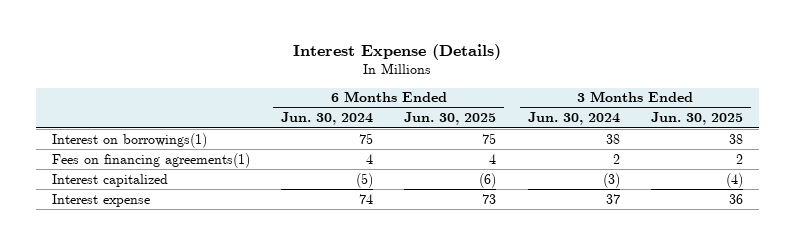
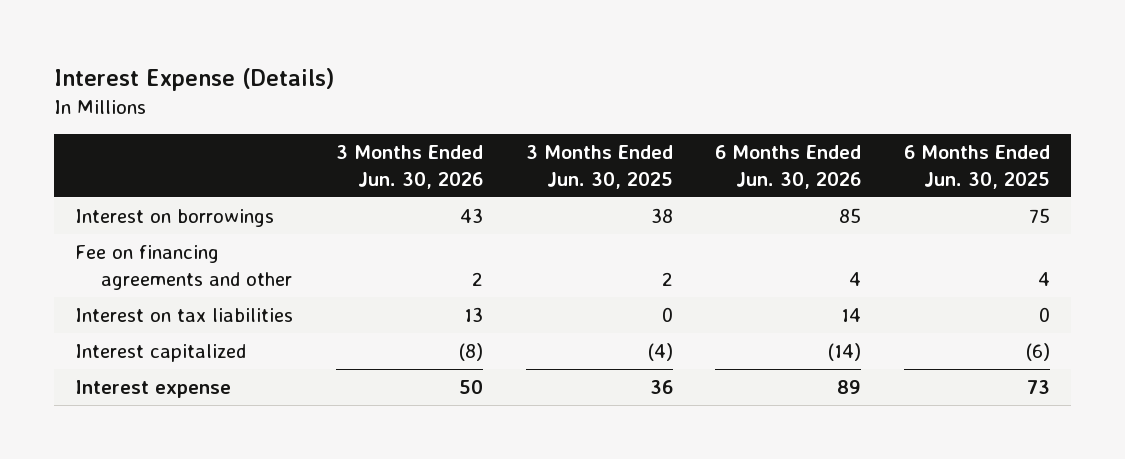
[280,112,373,126] Jun. 30, 2024 -> none
[527,112,620,126] Jun. 30, 2024 -> none
none -> [335,145,483,190] 3 Months Ended Jun. 30, 2026
none -> [715,145,862,190] 6 Months Ended Jun. 30, 2026
[51,132,207,148] Interest on borrowings(1) -> [75,208,275,227] Interest on borrowings
[51,152,250,168] Fees on financing agreements(1) -> [75,244,292,290] Fee on financing agreements and other
none -> [75,307,294,322] Interest on tax liabilities

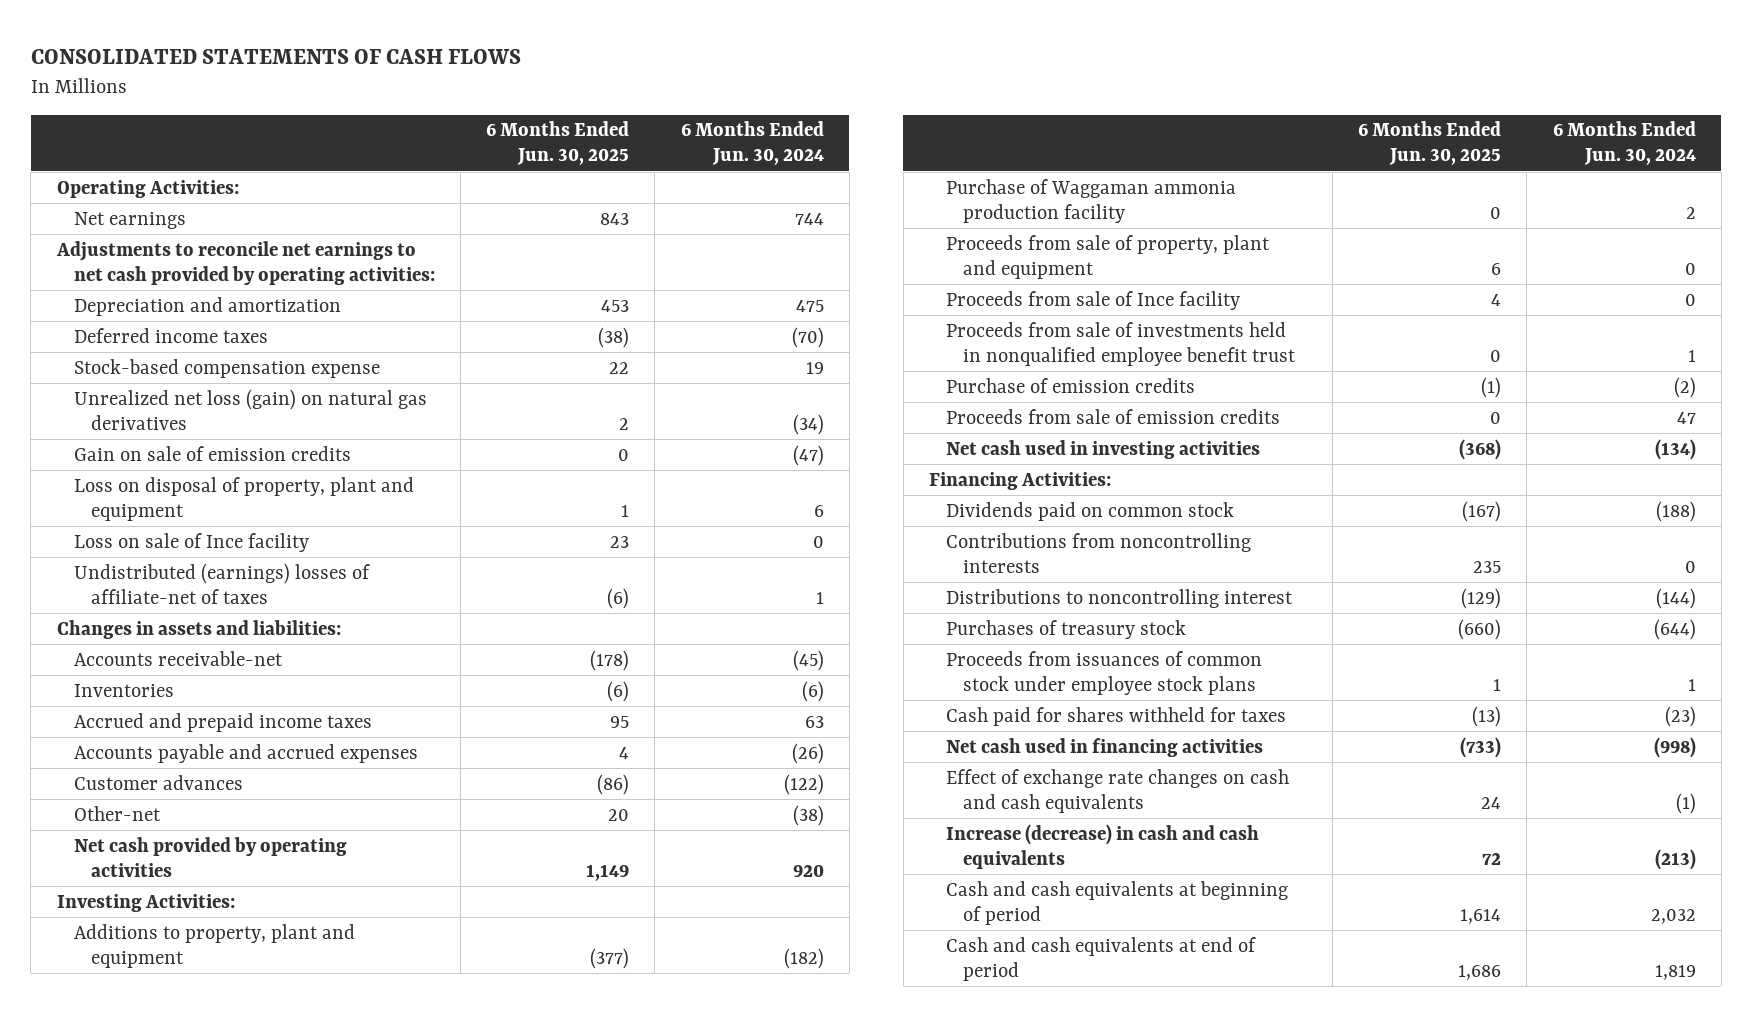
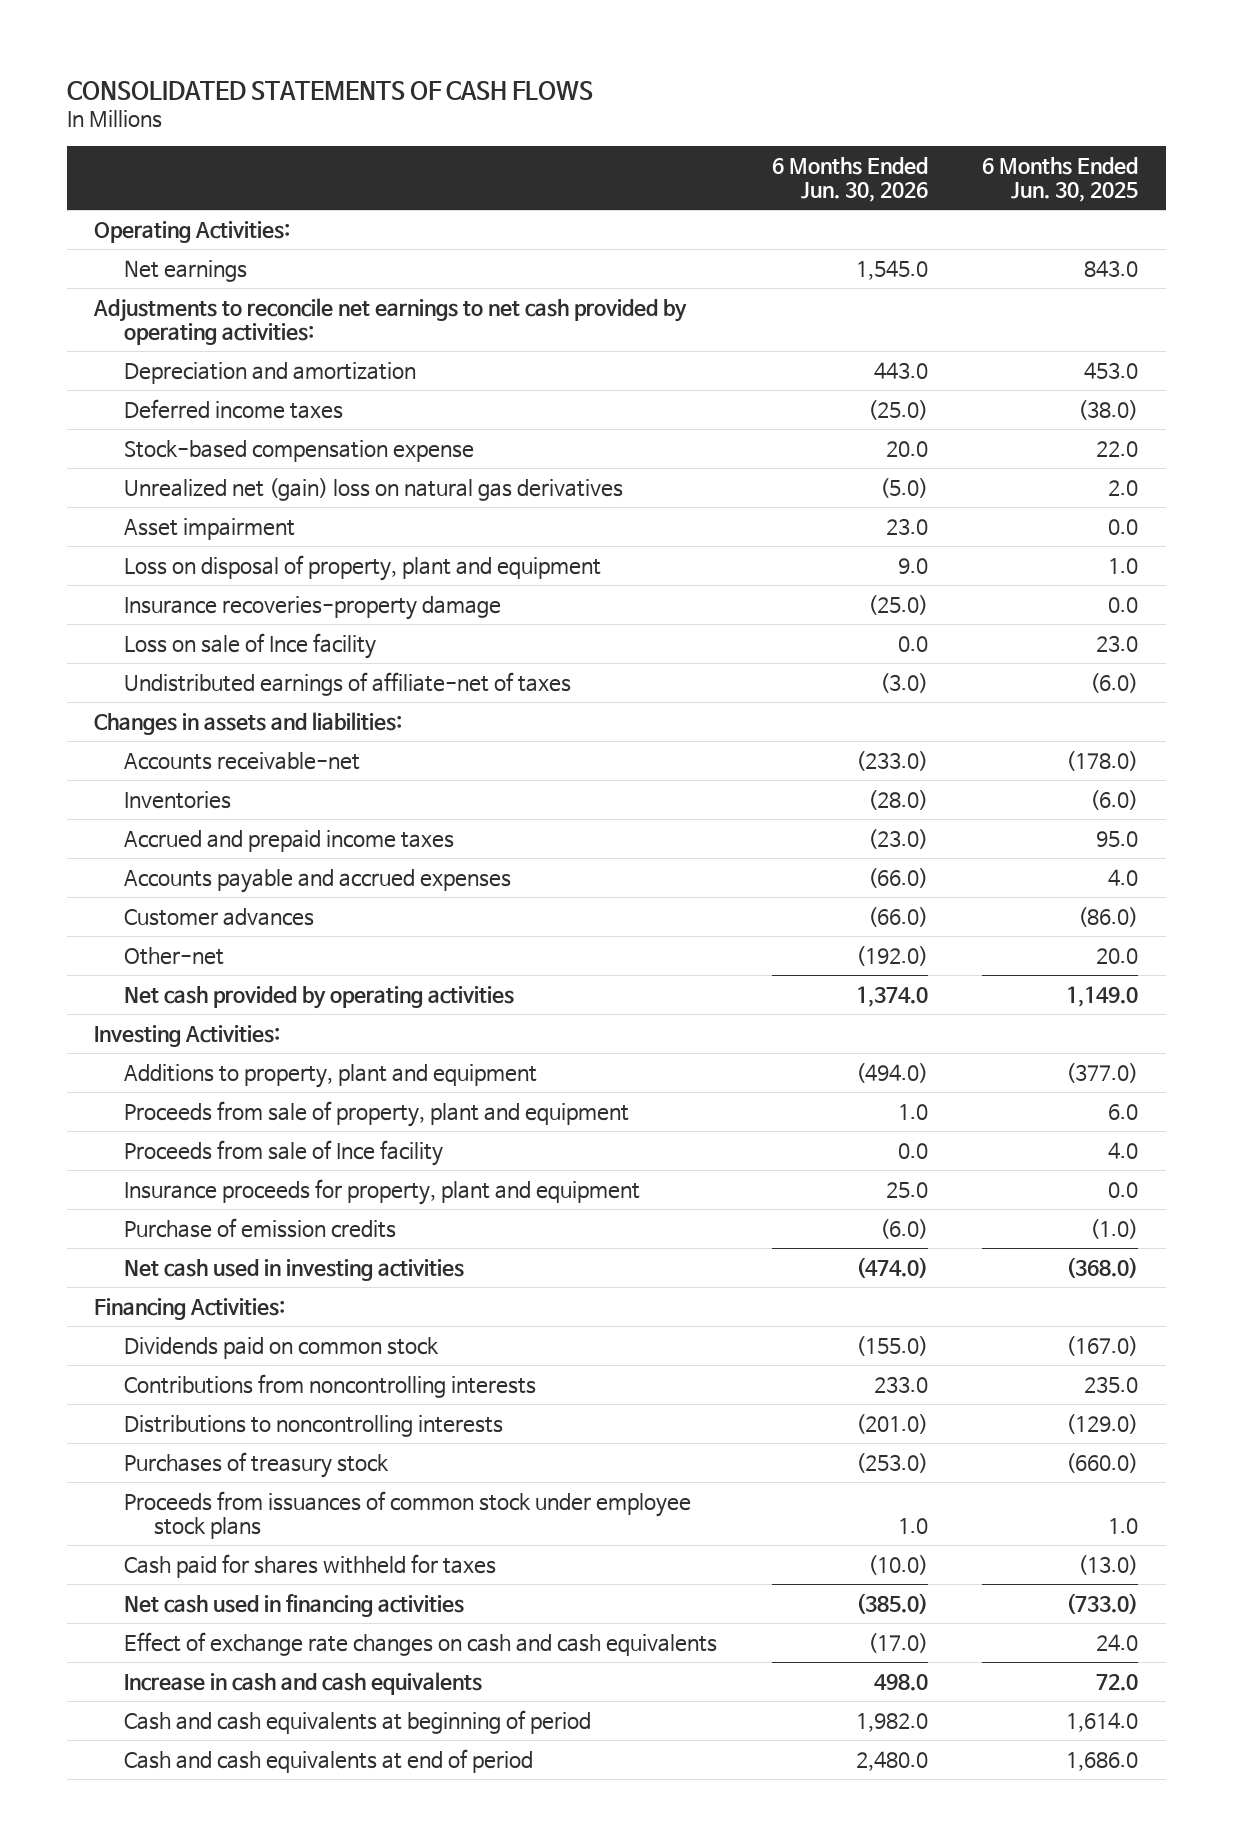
[680,121,824,166] 6 Months Ended Jun. 30, 2024 -> none
none -> [771,156,928,203] 6 Months Ended Jun. 30, 2026
[600,212,630,225] 843 -> [1084,259,1139,277] 843.0
[73,445,351,461] Gain on sale of emission credits -> none
[601,299,630,312] 453 -> [1084,361,1139,379] 453.0
[598,326,630,348] (38) -> [1078,399,1139,420] (38.0)
[609,361,630,374] 22 -> [1096,440,1139,457] 22.0
[73,388,427,430] Unrealized net loss (gain) on natural gas derivatives -> [124,477,624,501] Unrealized net (gain) loss on natural gas derivatives
[619,417,630,430] 2 -> [1108,479,1139,496] 2.0
none -> [124,517,296,540] Asset impairment
[621,504,630,517] 1 -> [1108,557,1139,574] 1.0
none -> [124,595,502,620] Insurance recoveries-property damage
[610,535,630,548] 23 -> [1096,634,1139,652] 23.0
[73,562,370,604] Undistributed (earnings) losses of affiliate-net of taxes -> [124,671,572,696] Undistributed earnings of affiliate-net of taxes
[607,587,630,609] (6) -> [1090,672,1139,693] (6.0)
[590,649,630,671] (178) -> [1066,750,1139,771] (178.0)
[607,680,630,702] (6) -> [1090,789,1139,810] (6.0)
[610,715,630,728] 95 -> [1096,830,1139,847] 95.0
[619,746,630,759] 4 -> [1108,868,1139,886] 4.0
[597,773,630,795] (86) -> [1078,906,1139,927] (86.0)
[608,808,630,821] 20 -> [1096,947,1139,964] 20.0
[586,863,630,881] 1,149 -> [1066,985,1139,1007] 1,149.0
[945,178,1236,223] Purchase of Waggaman ammonia production facility -> none
[945,321,1296,366] Proceeds from sale of investments held in nonqualified employee benefit trust -> none
[945,408,1280,424] Proceeds from sale of emission credits -> none
[590,947,630,969] (377) -> [1066,1062,1139,1083] (377.0)
[1491,262,1502,275] 6 -> [1108,1103,1139,1120] 6.0
[1491,293,1502,306] 4 -> [1108,1141,1139,1159] 4.0
none -> [124,1178,641,1205] Insurance proceeds for property, plant and equipment
[1481,376,1502,398] (1) -> [1090,1218,1139,1239] (1.0)
[1459,438,1502,460] (368) -> [1066,1256,1139,1278] (368.0)
[1462,500,1502,522] (167) -> [1066,1335,1139,1356] (167.0)
[1473,560,1502,573] 235 -> [1084,1375,1139,1393] 235.0
[945,588,1293,608] Distributions to noncontrolling interest -> [124,1414,504,1437] Distributions to noncontrolling interests
[1461,587,1502,609] (129) -> [1066,1413,1139,1434] (129.0)
[1458,618,1502,640] (660) -> [1066,1452,1139,1473] (660.0)
[1493,678,1502,691] 1 -> [1108,1517,1139,1534] 1.0
[1472,705,1502,727] (13) -> [1078,1554,1139,1575] (13.0)
[1460,736,1502,758] (733) -> [1066,1592,1139,1614] (733.0)
[1481,796,1502,809] 24 -> [1096,1633,1139,1651] 24.0
[945,823,1259,869] Increase (decrease) in cash and cash equivalents -> [124,1671,483,1695] Increase in cash and cash equivalents
[1482,852,1502,865] 72 -> [1096,1673,1139,1691] 72.0
[1460,908,1502,924] 1,614 -> [1066,1711,1139,1732] 1,614.0
[1458,964,1502,980] 1,686 -> [1066,1751,1139,1771] 1,686.0

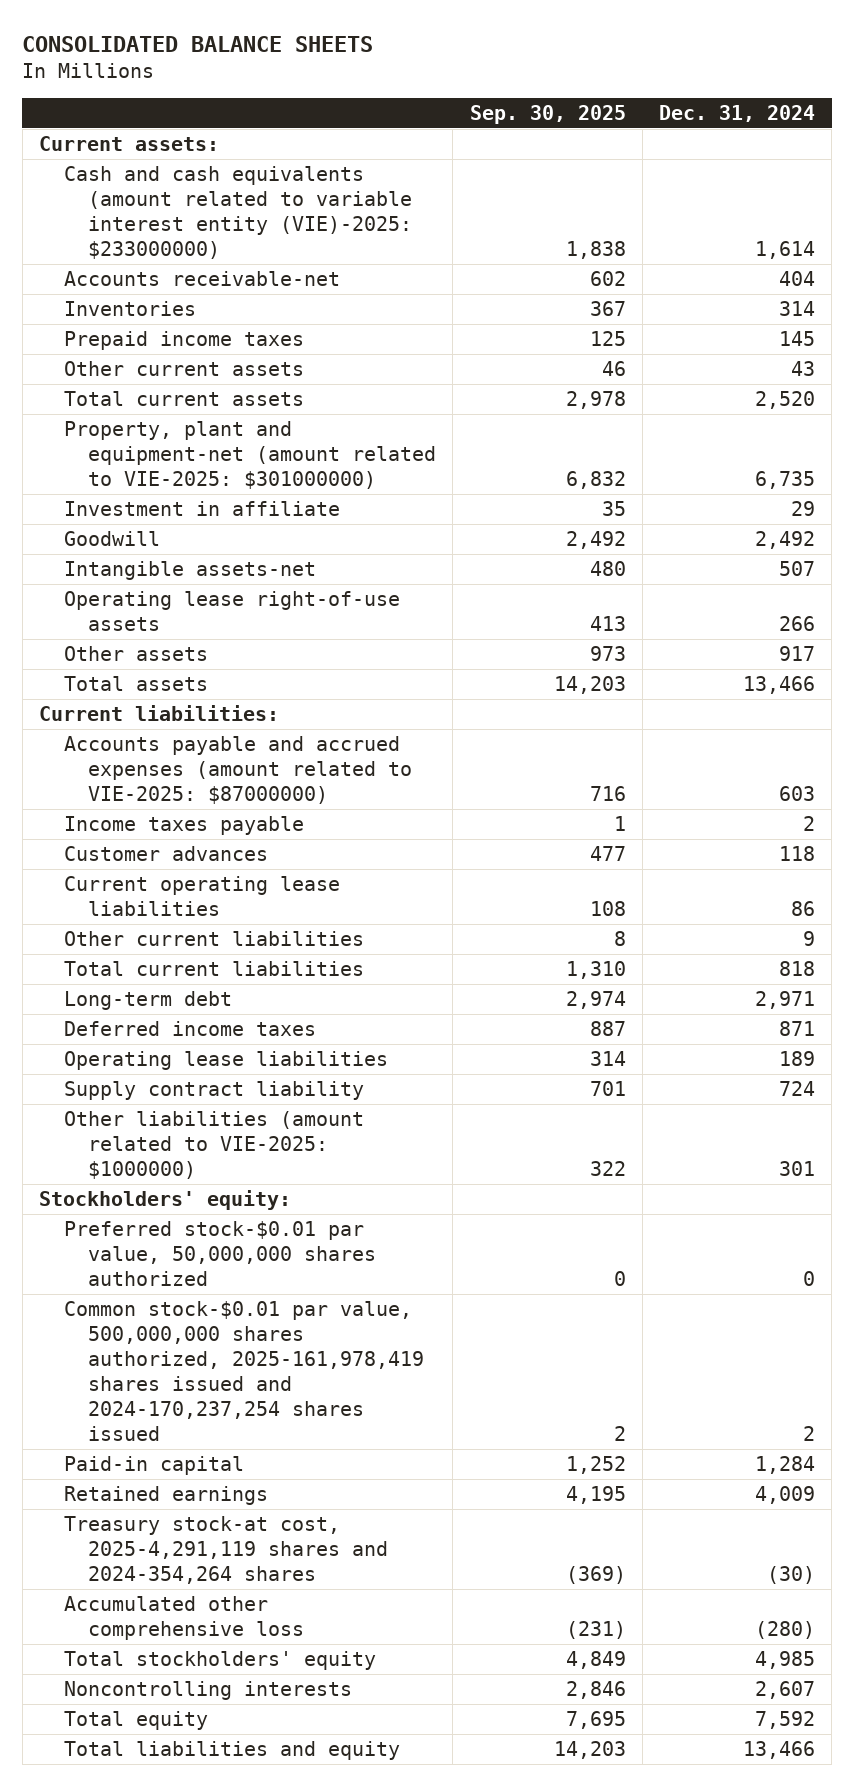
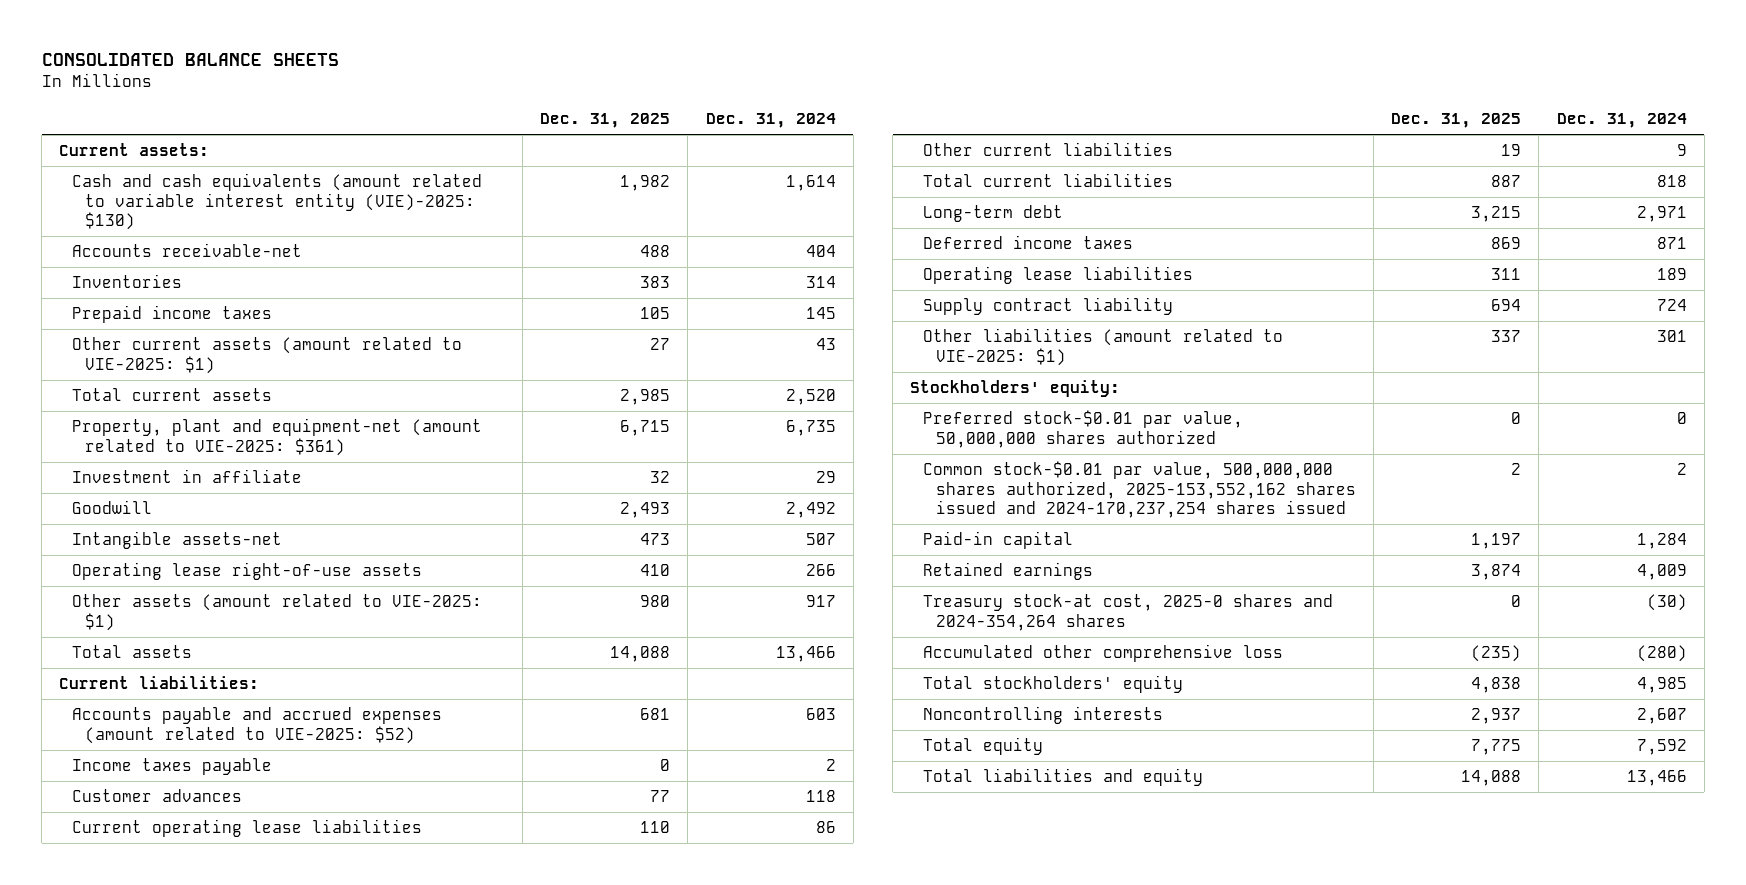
[469,104,626,124] Sep. 30, 2025 -> none
none -> [540,113,671,129] Dec. 31, 2025
[63,166,413,259] Cash and cash equivalents (amount related to variable interest entity (VIE)-2025: $233000000) -> [72,173,483,231] Cash and cash equivalents (amount related to variable interest entity (VIE)-2025: $130)
[63,361,304,377] Other current assets -> [72,337,463,374] Other current assets (amount related to VIE-2025: $1)
[63,421,437,489] Property, plant and equipment-net (amount related to VIE-2025: $301000000) -> [72,418,483,456] Property, plant and equipment-net (amount related to VIE-2025: $361)
[63,646,208,662] Other assets -> [72,594,483,631] Other assets (amount related to VIE-2025: $1)
[63,736,413,804] Accounts payable and accrued expenses (amount related to VIE-2025: $87000000) -> [72,707,443,744] Accounts payable and accrued expenses (amount related to VIE-2025: $52)
[63,1111,364,1179] Other liabilities (amount related to VIE-2025: $1000000) -> [923,328,1284,366] Other liabilities (amount related to VIE-2025: $1)
[63,1301,425,1441] Common stock-$0.01 par value, 500,000,000 shares authorized, 2025-161,978,419 shares issued and 2024-170,237,254 shares issued -> [923,461,1356,519] Common stock-$0.01 par value, 500,000,000 shares authorized, 2025-153,552,162 shares issued and 2024-170,237,254 shares issued
[63,1516,389,1584] Treasury stock-at cost, 2025-4,291,119 shares and 2024-354,264 shares -> [923,594,1334,631] Treasury stock-at cost, 2025-0 shares and 2024-354,264 shares

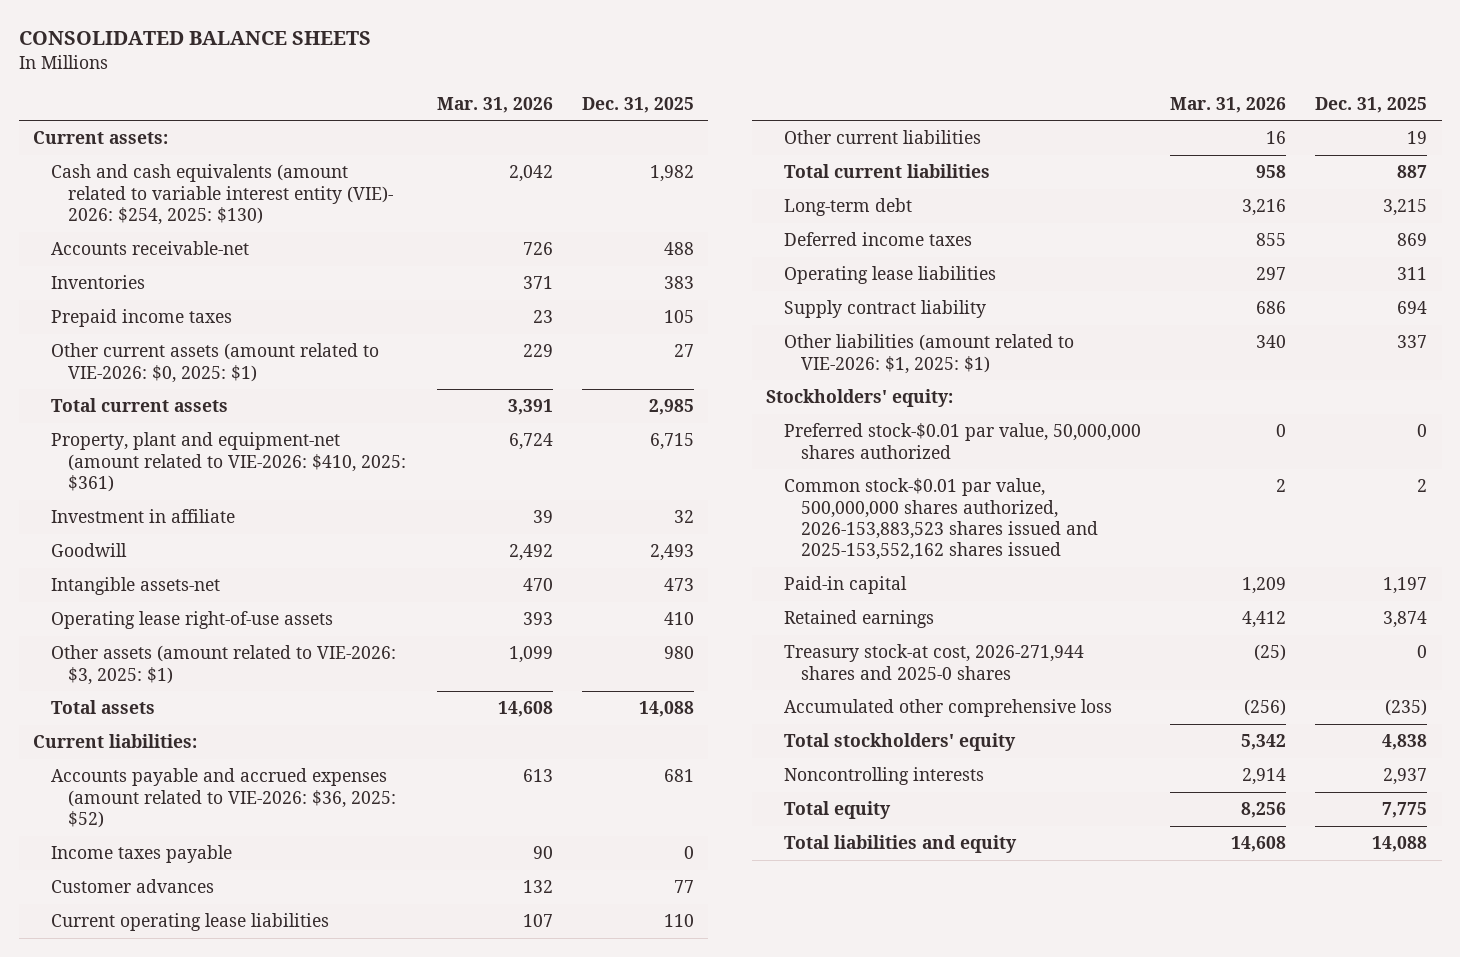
[705,113,836,129] Dec. 31, 2024 -> none
none -> [436,96,553,113] Mar. 31, 2026
[72,173,483,231] Cash and cash equivalents (amount related to variable interest entity (VIE)-2025: $130) -> [50,164,394,225] Cash and cash equivalents (amount related to variable interest entity (VIE)- 2026: $254, 2025: $130)
[72,337,463,374] Other current assets (amount related to VIE-2025: $1) -> [50,343,379,383] Other current assets (amount related to VIE-2026: $0, 2025: $1)
[72,418,483,456] Property, plant and equipment-net (amount related to VIE-2025: $361) -> [50,432,407,492] Property, plant and equipment-net (amount related to VIE-2026: $410, 2025: $361)
[72,594,483,631] Other assets (amount related to VIE-2025: $1) -> [50,645,396,685] Other assets (amount related to VIE-2026: $3, 2025: $1)
[72,707,443,744] Accounts payable and accrued expenses (amount related to VIE-2025: $52) -> [50,768,397,828] Accounts payable and accrued expenses (amount related to VIE-2026: $36, 2025: $52)
[923,328,1284,366] Other liabilities (amount related to VIE-2025: $1) -> [783,334,1074,374] Other liabilities (amount related to VIE-2026: $1, 2025: $1)
[923,461,1356,519] Common stock-$0.01 par value, 500,000,000 shares authorized, 2025-153,552,162 shares issued and 2024-170,237,254 shares issued -> [783,478,1099,561] Common stock-$0.01 par value, 500,000,000 shares authorized, 2026-153,883,523 shares issued and 2025-153,552,162 shares issued
[923,594,1334,631] Treasury stock-at cost, 2025-0 shares and 2024-354,264 shares -> [783,644,1084,680] Treasury stock-at cost, 2026-271,944 shares and 2025-0 shares

